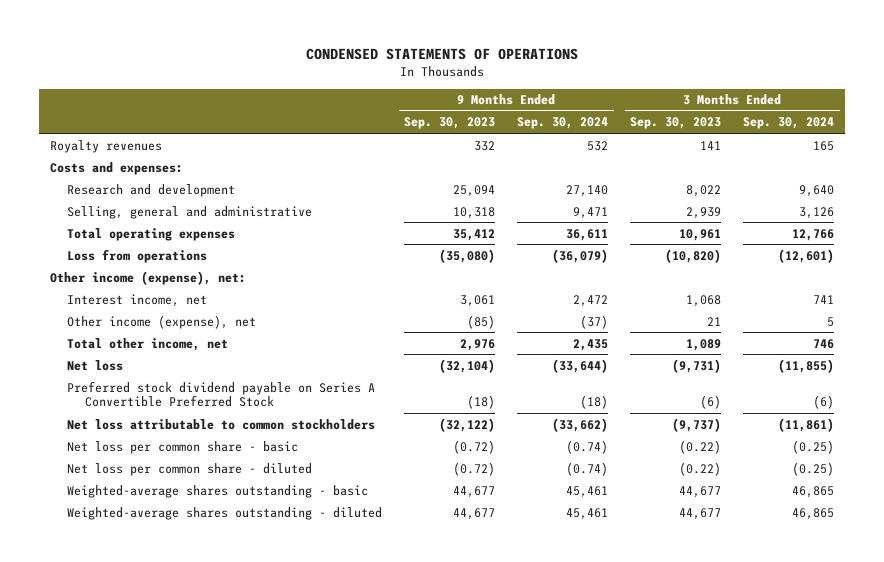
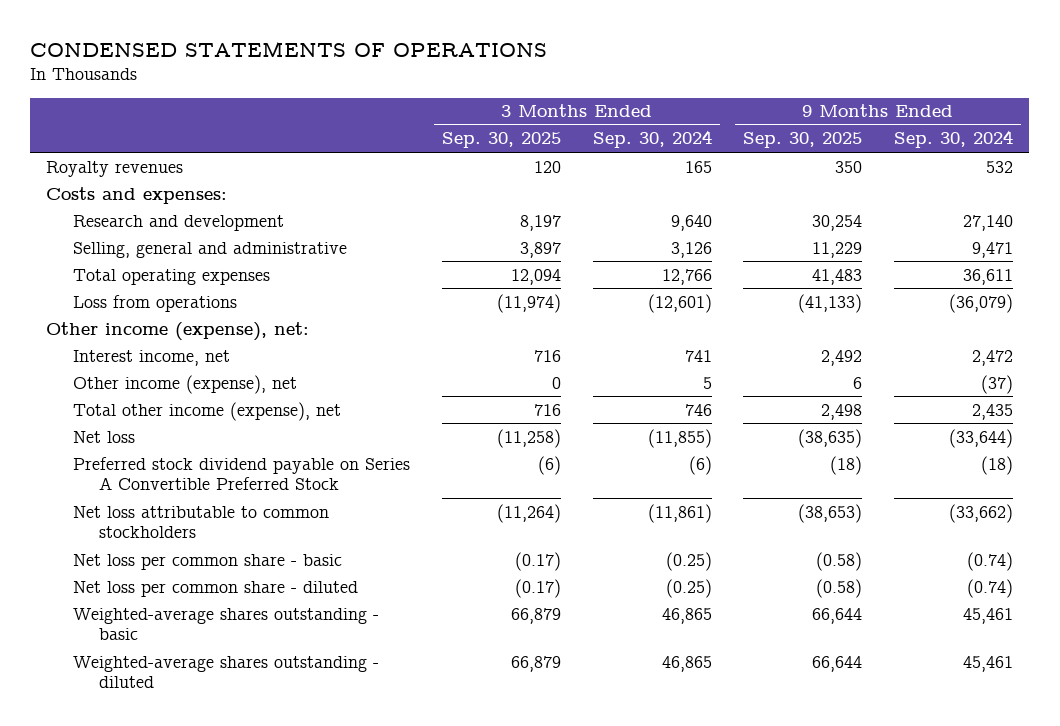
[404,117,496,130] Sep. 30, 2023 -> none
[630,117,722,130] Sep. 30, 2023 -> none
none -> [441,132,561,149] Sep. 30, 2025
none -> [743,132,863,149] Sep. 30, 2025
[67,337,229,351] Total other income, net -> [72,401,341,421] Total other income (expense), net

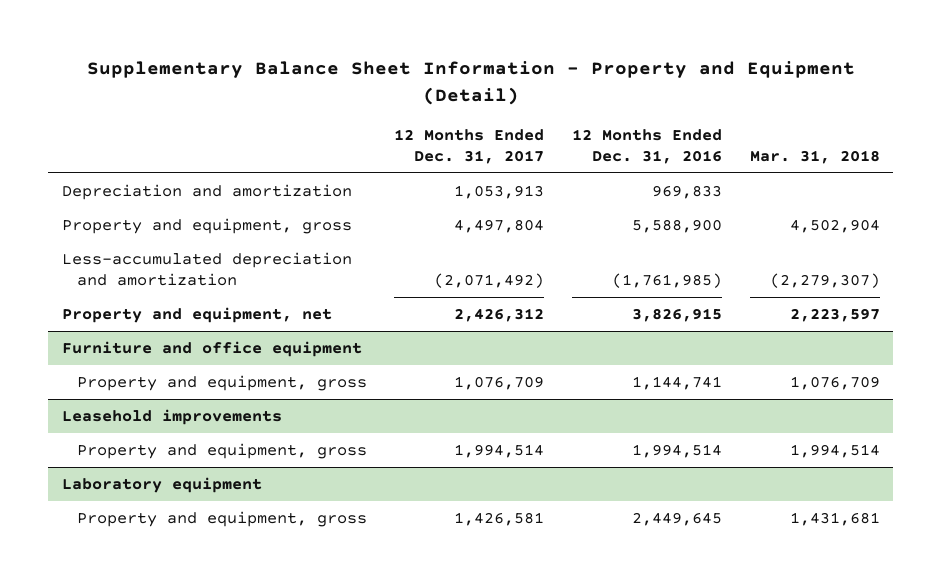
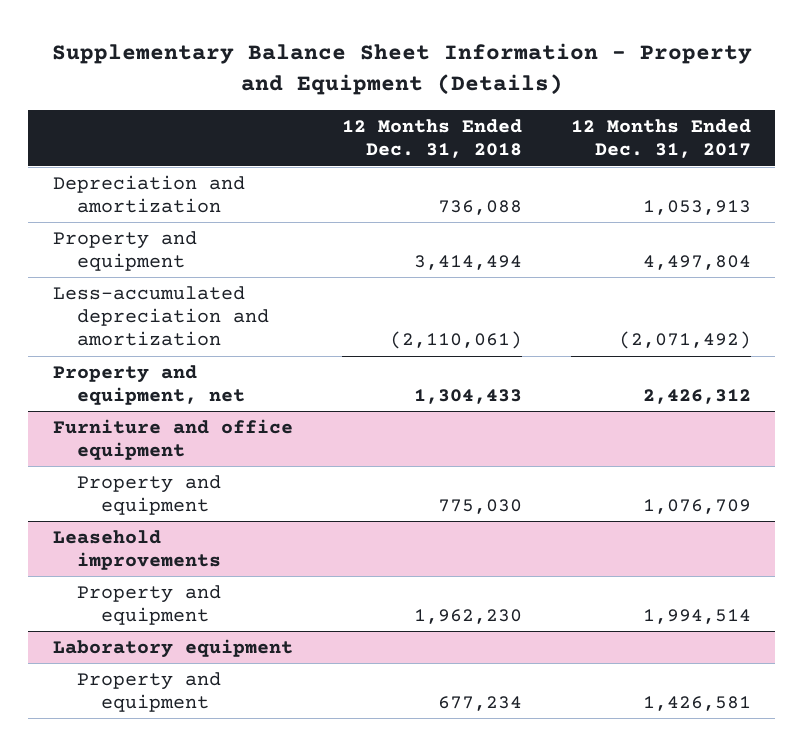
[86,61,855,105] Supplementary Balance Sheet Information - Property and Equipment (Detail) -> [51,43,752,96] Supplementary Balance Sheet Information - Property and Equipment (Details)
[571,128,722,164] 12 Months Ended Dec. 31, 2016 -> none
[749,149,880,164] Mar. 31, 2018 -> none
none -> [341,119,522,159] 12 Months Ended Dec. 31, 2018
[61,218,352,235] Property and equipment, gross -> [52,230,197,272] Property and equipment
[76,375,367,392] Property and equipment, gross -> [76,474,221,516] Property and equipment
[76,443,367,460] Property and equipment, gross -> [76,584,221,626] Property and equipment
[76,511,367,528] Property and equipment, gross -> [76,671,221,713] Property and equipment

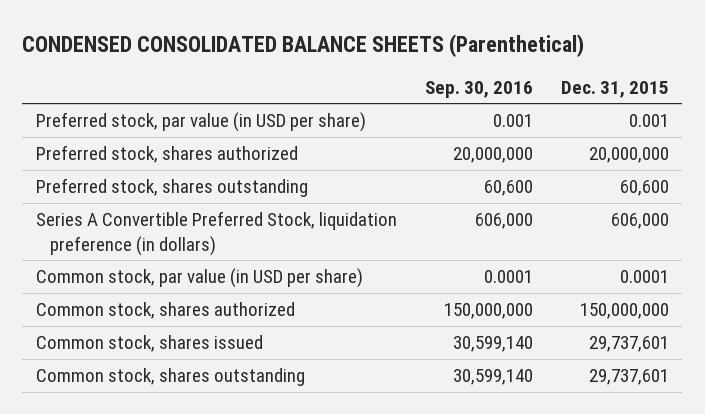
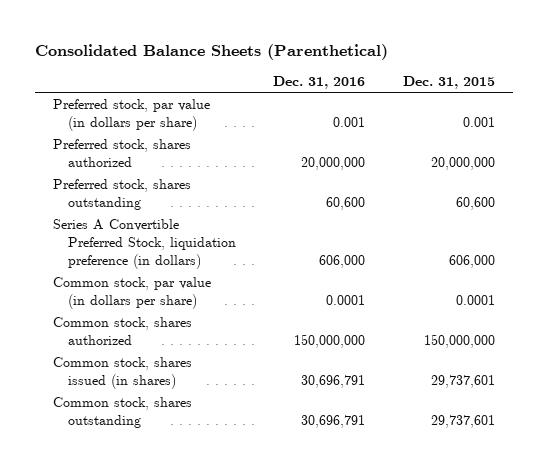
[22,33,585,57] CONDENSED CONSOLIDATED BALANCE SHEETS (Parenthetical) -> [34,44,388,61] Consolidated Balance Sheets (Parenthetical)
[424,80,533,98] Sep. 30, 2016 -> none
none -> [273,76,366,90] Dec. 31, 2016
[35,112,366,133] Preferred stock, par value (in USD per share) -> [53,98,211,131] Preferred stock, par value (in dollars per share)
[35,268,363,289] Common stock, par value (in USD per share) -> [53,276,212,309] Common stock, par value (in dollars per share)
[35,335,263,353] Common stock, shares issued -> [53,356,193,389] Common stock, shares issued (in shares)

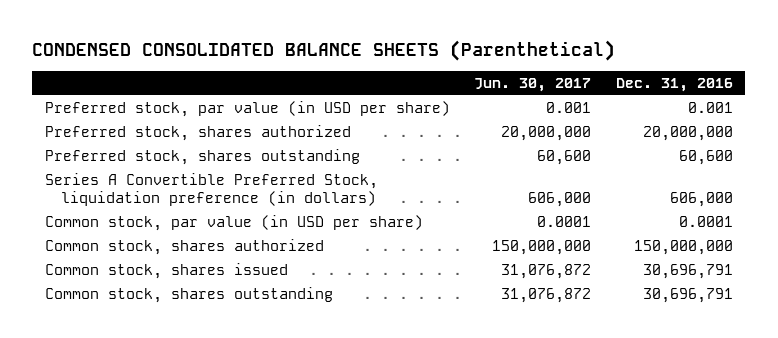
[34,44,388,61] Consolidated Balance Sheets (Parenthetical) -> [32,40,616,62] CONDENSED CONSOLIDATED BALANCE SHEETS (Parenthetical)
[402,76,495,90] Dec. 31, 2015 -> none
none -> [474,78,592,93] Jun. 30, 2017
[53,98,211,131] Preferred stock, par value (in dollars per share) -> [44,101,450,118] Preferred stock, par value (in USD per share)
[53,276,212,309] Common stock, par value (in dollars per share) -> [44,215,423,232] Common stock, par value (in USD per share)
[53,356,193,389] Common stock, shares issued (in shares) -> [44,263,288,280] Common stock, shares issued

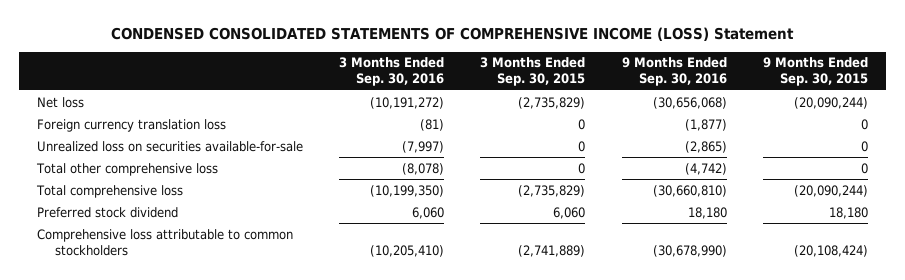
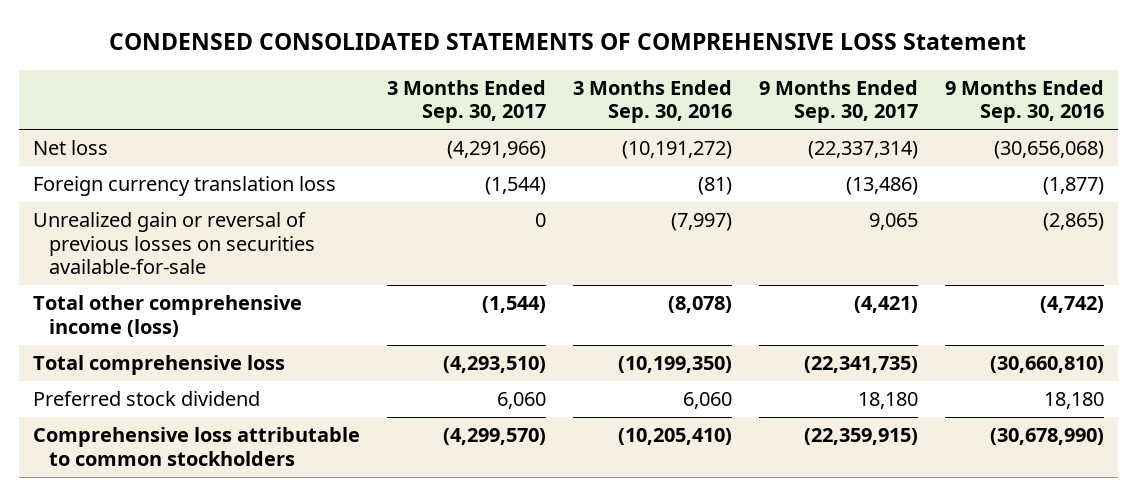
[111,27,795,42] CONDENSED CONSOLIDATED STATEMENTS OF COMPREHENSIVE INCOME (LOSS) Statement -> [109,32,1027,50] CONDENSED CONSOLIDATED STATEMENTS OF COMPREHENSIVE LOSS Statement
[480,57,586,87] 3 Months Ended Sep. 30, 2015 -> none
[762,57,868,87] 9 Months Ended Sep. 30, 2015 -> none
none -> [386,80,546,124] 3 Months Ended Sep. 30, 2017
none -> [759,80,919,124] 9 Months Ended Sep. 30, 2017
[37,140,304,152] Unrealized loss on securities available-for-sale -> [32,212,316,274] Unrealized gain or reversal of previous losses on securities available-for-sale
[36,162,219,176] Total other comprehensive loss -> [32,295,302,337] Total other comprehensive income (loss)

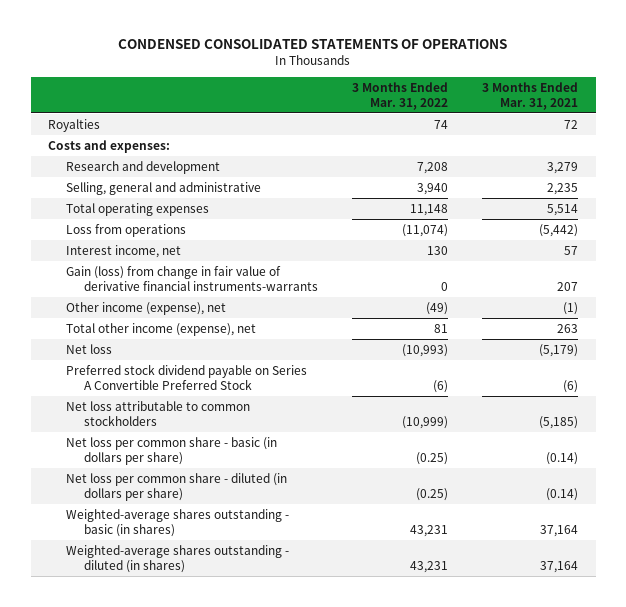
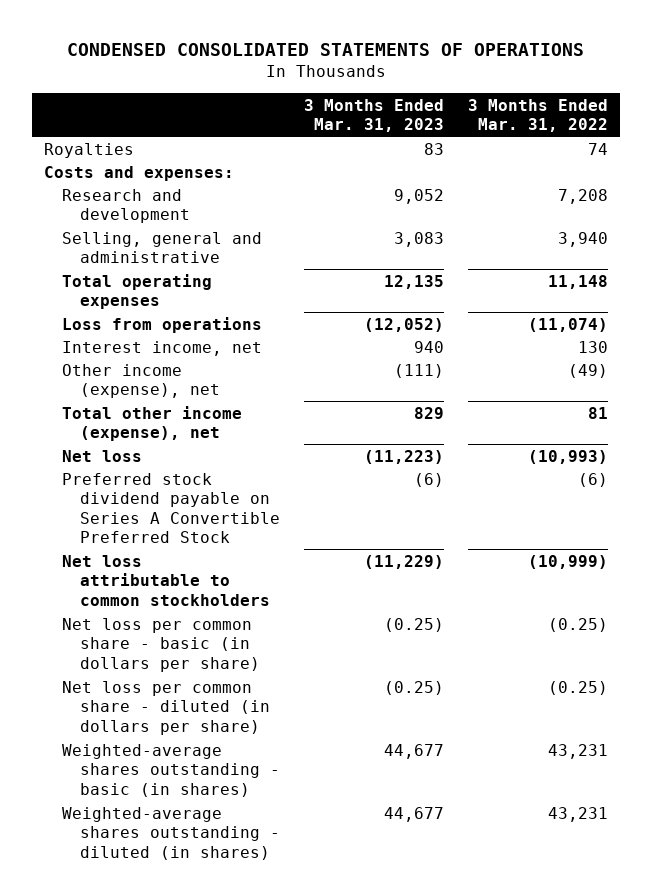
[482,81,579,110] 3 Months Ended Mar. 31, 2021 -> none
none -> [304,98,445,133] 3 Months Ended Mar. 31, 2023
[65,265,318,291] Gain (loss) from change in fair value of derivative financial instruments-warrants -> none

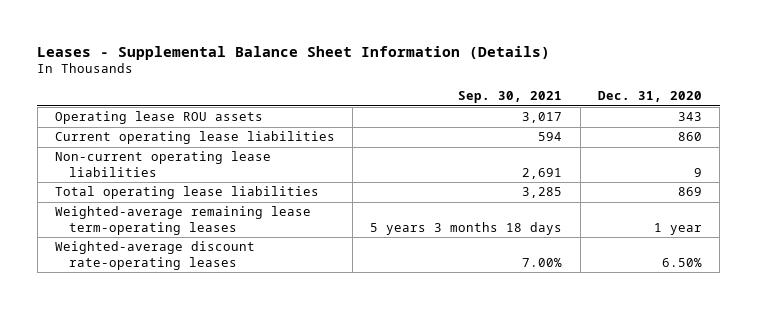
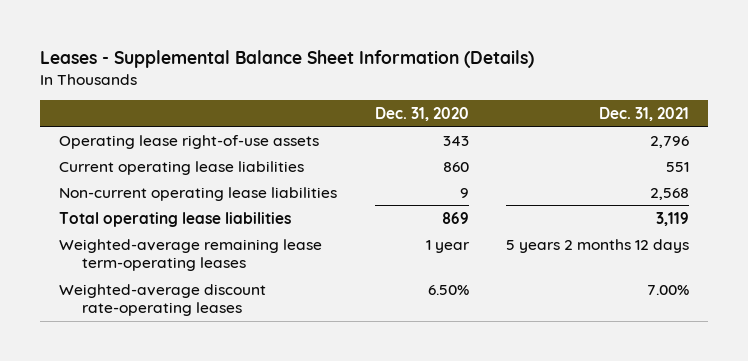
[458,91,563,104] Sep. 30, 2021 -> none
none -> [599,106,690,121] Dec. 31, 2021
[54,111,263,125] Operating lease ROU assets -> [58,134,319,149] Operating lease right-of-use assets

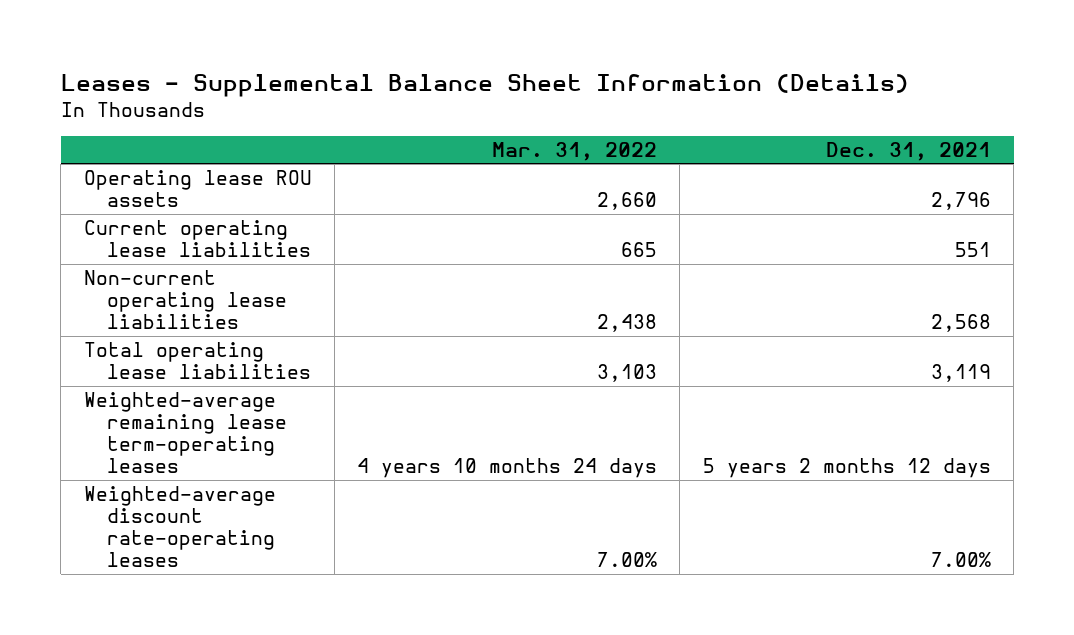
[374,106,469,121] Dec. 31, 2020 -> none
none -> [492,141,658,161] Mar. 31, 2022
[58,134,319,149] Operating lease right-of-use assets -> [83,170,312,208] Operating lease ROU assets

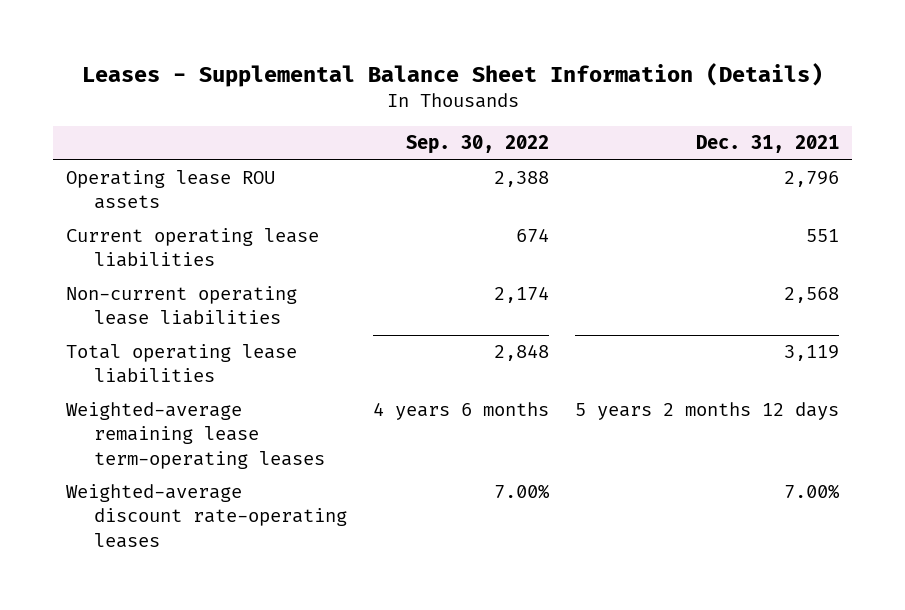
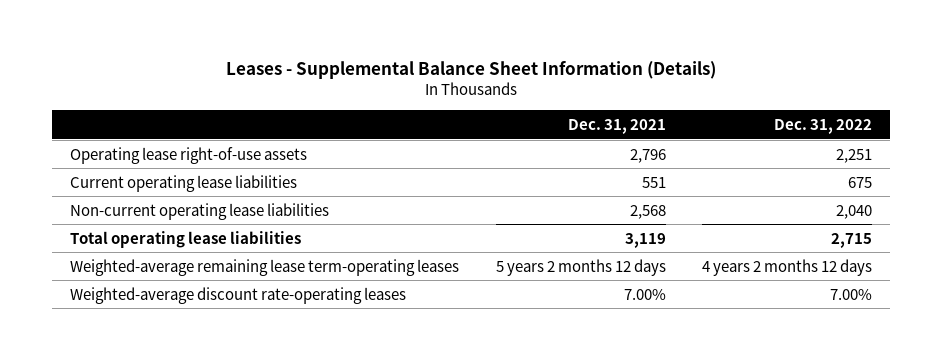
[405,135,549,155] Sep. 30, 2022 -> none
none -> [774,119,873,135] Dec. 31, 2022
[66,170,276,210] Operating lease ROU assets -> [70,146,308,164] Operating lease right-of-use assets

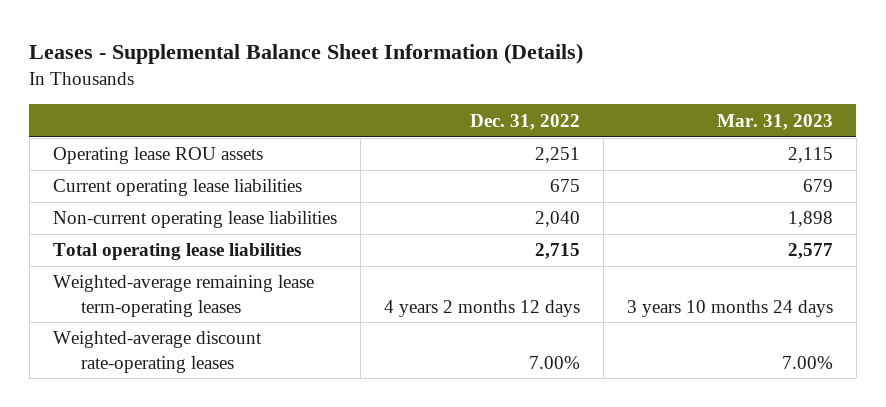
[567,119,666,135] Dec. 31, 2021 -> none
none -> [716,113,833,130] Mar. 31, 2023
[70,146,308,164] Operating lease right-of-use assets -> [52,147,263,165] Operating lease ROU assets

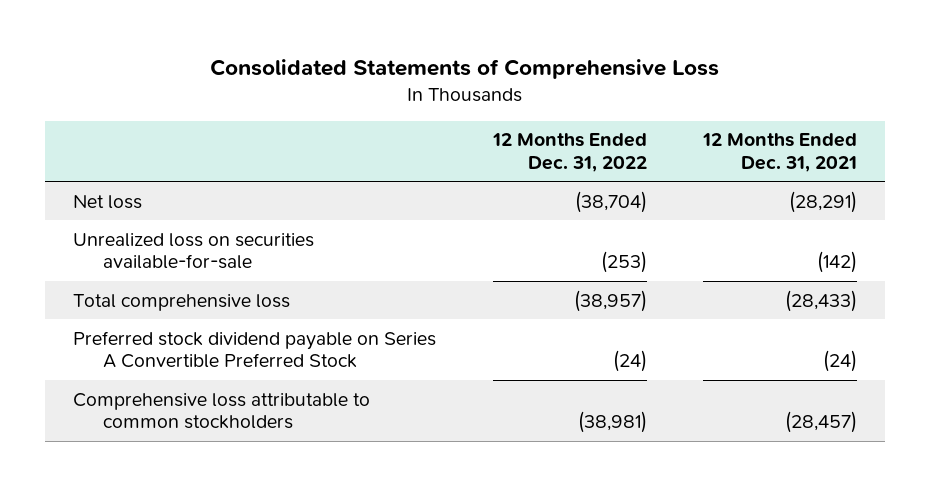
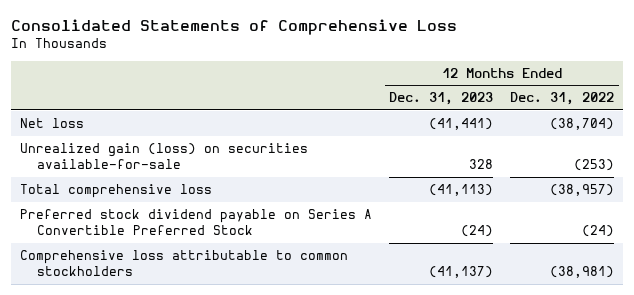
[702,133,858,173] 12 Months Ended Dec. 31, 2021 -> none
none -> [389,92,494,106] Dec. 31, 2023
[73,232,315,270] Unrealized loss on securities available-for-sale -> [19,143,308,170] Unrealized gain (loss) on securities available-for-sale

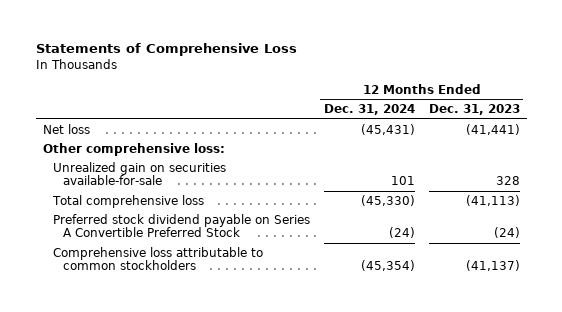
[11,18,458,35] Consolidated Statements of Comprehensive Loss -> [35,43,297,57] Statements of Comprehensive Loss
[510,92,615,106] Dec. 31, 2022 -> none
none -> [323,104,415,116] Dec. 31, 2024
none -> [42,142,225,156] Other comprehensive loss:
[19,143,308,170] Unrealized gain (loss) on securities available-for-sale -> [52,161,226,186] Unrealized gain on securities available-for-sale

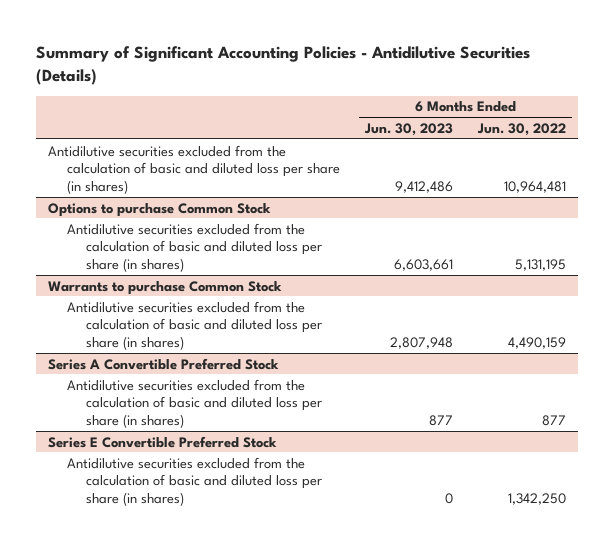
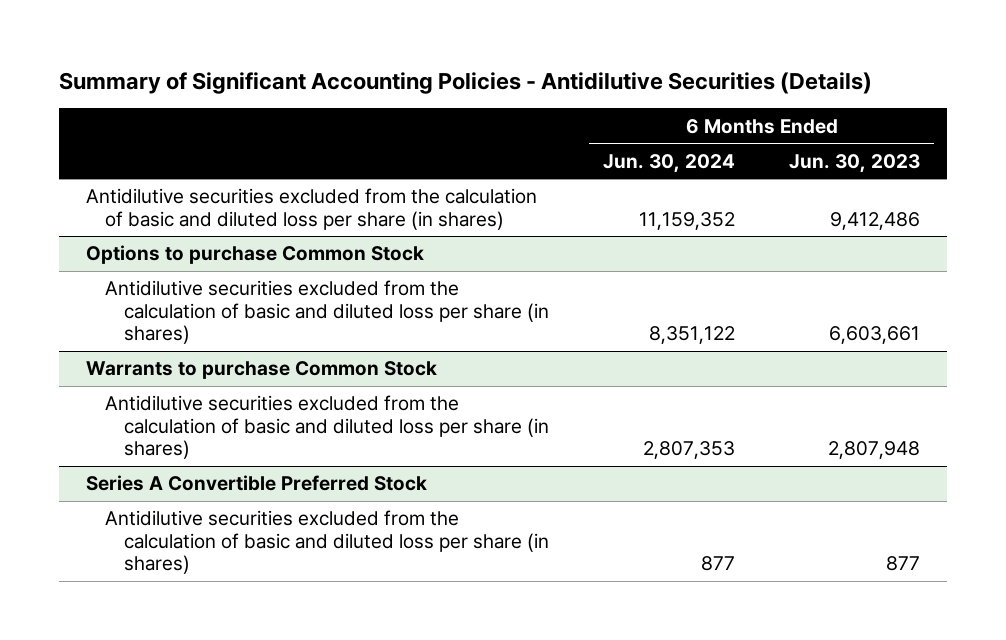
[476,122,566,136] Jun. 30, 2022 -> none
none -> [602,153,735,173] Jun. 30, 2024
[48,435,278,448] Series E Convertible Preferred Stock -> none
[67,456,323,507] Antidilutive securities excluded from the calculation of basic and diluted loss per share (in shares) -> none

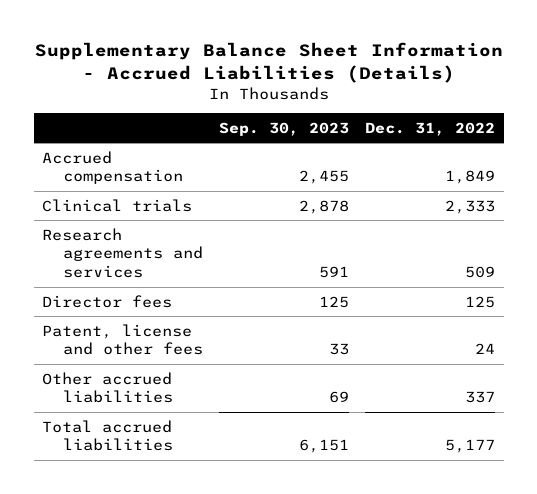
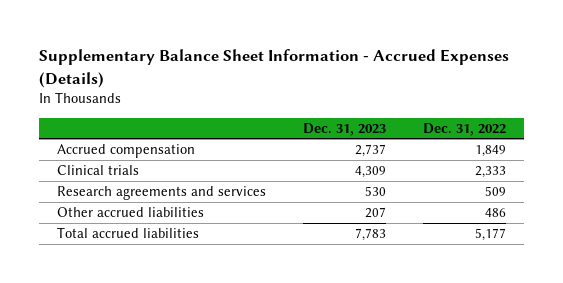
[34,42,503,83] Supplementary Balance Sheet Information - Accrued Liabilities (Details) -> [38,49,509,88] Supplementary Balance Sheet Information - Accrued Expenses (Details)
[218,121,349,136] Sep. 30, 2023 -> none
none -> [303,122,387,136] Dec. 31, 2023
[41,294,172,308] Director fees -> none
[41,323,203,356] Patent, license and other fees -> none
[465,391,496,404] 337 -> [485,208,507,218] 486

